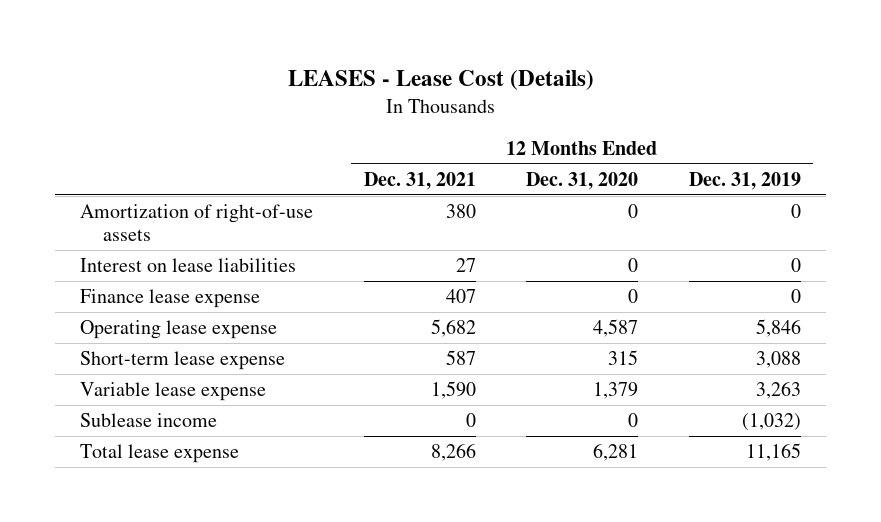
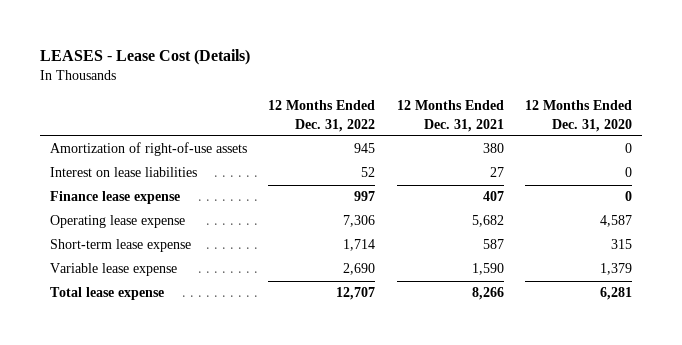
[688,171,801,190] Dec. 31, 2019 -> none
none -> [268,100,376,132] 12 Months Ended Dec. 31, 2022
[80,413,218,428] Sublease income -> none

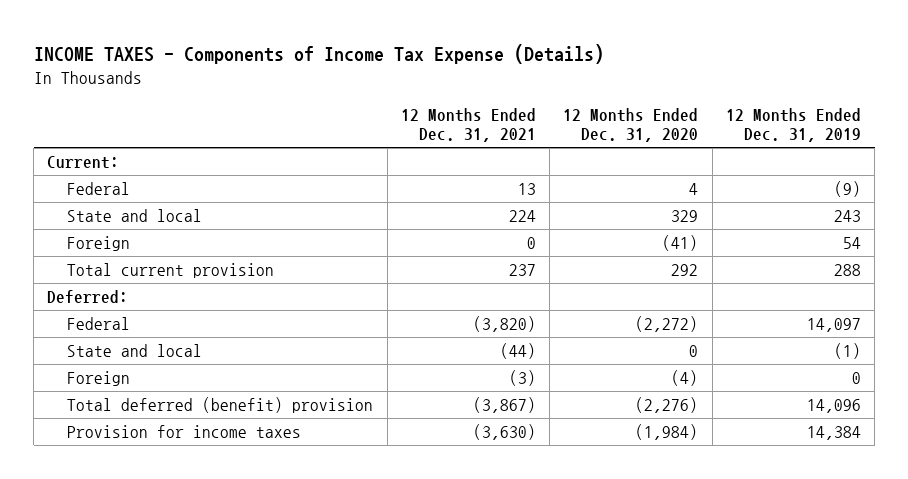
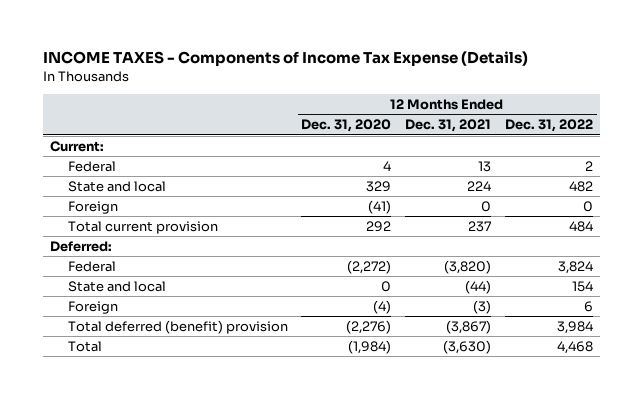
[726,107,862,143] 12 Months Ended Dec. 31, 2019 -> none
none -> [505,119,594,133] Dec. 31, 2022
[67,425,302,439] Provision for income taxes -> [67,340,102,352] Total

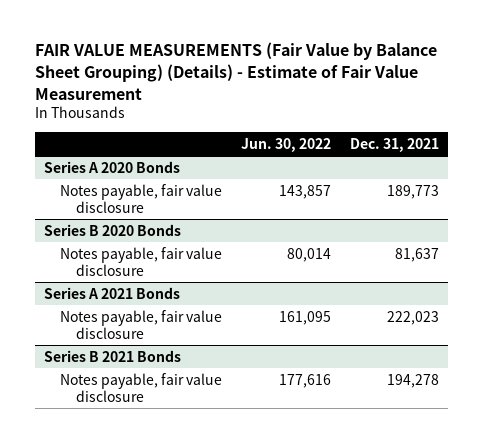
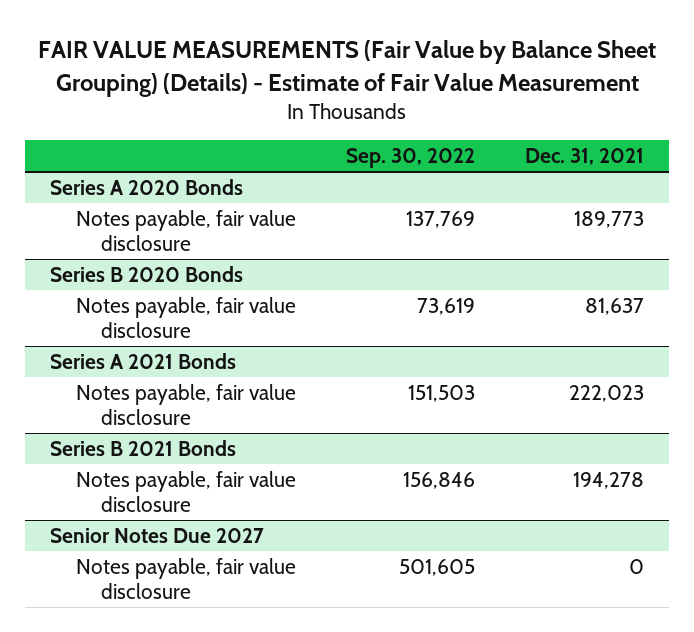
[241,137,332,152] Jun. 30, 2022 -> none
none -> [345,148,475,169] Sep. 30, 2022
none -> [50,527,265,543] Senior Notes Due 2027
none -> [75,557,296,599] Notes payable, fair value disclosure

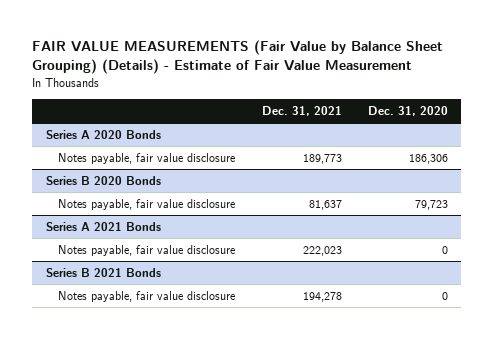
[345,148,475,169] Sep. 30, 2022 -> none
none -> [368,105,449,116] Dec. 31, 2020
[50,527,265,543] Senior Notes Due 2027 -> none
[75,557,296,599] Notes payable, fair value disclosure -> none

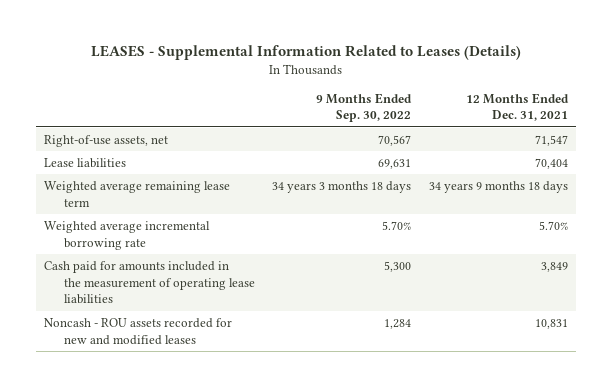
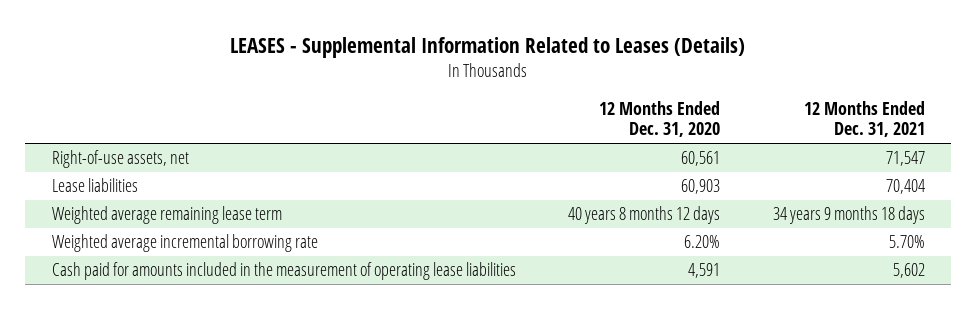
[316,92,413,123] 9 Months Ended Sep. 30, 2022 -> none
none -> [599,100,721,138] 12 Months Ended Dec. 31, 2020
[44,317,233,345] Noncash - ROU assets recorded for new and modified leases -> none
[540,261,568,272] 3,849 -> [892,263,925,279] 5,602

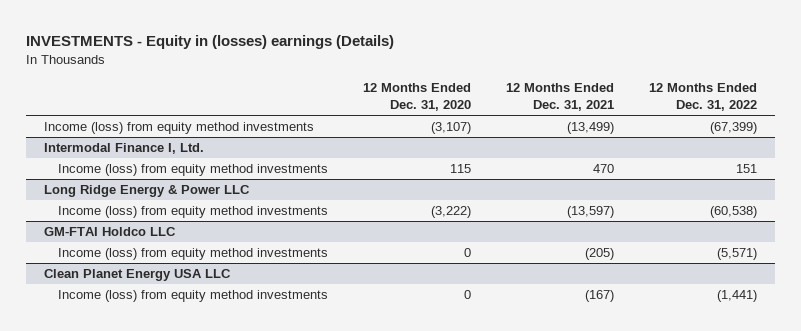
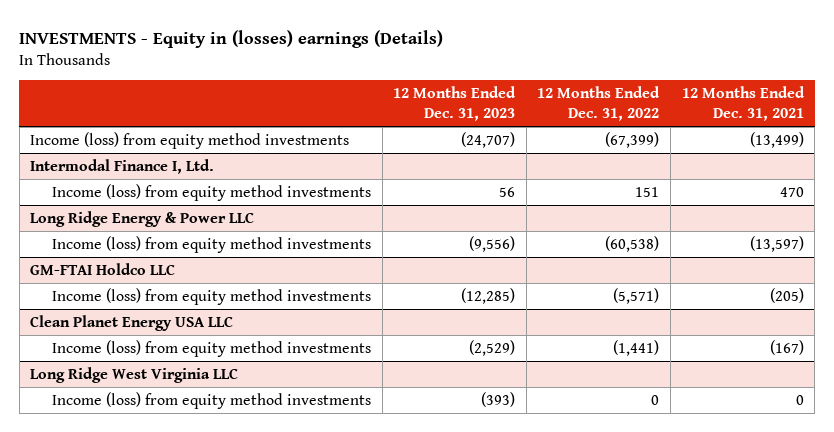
[362,83,471,112] 12 Months Ended Dec. 31, 2020 -> none
none -> [393,86,517,122] 12 Months Ended Dec. 31, 2023
none -> [30,366,239,383] Long Ridge West Virginia LLC
none -> [52,391,372,409] Income (loss) from equity method investments

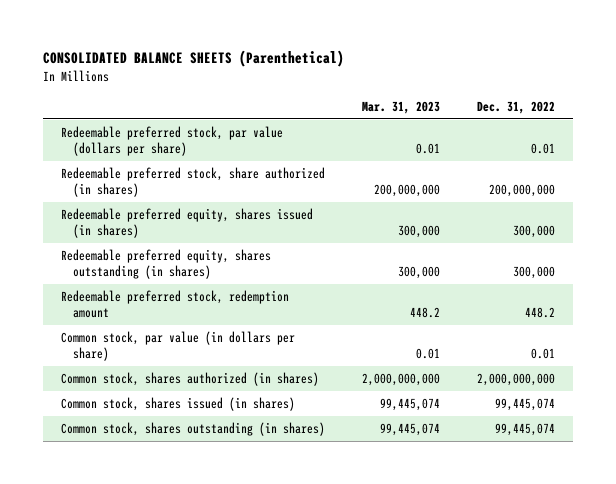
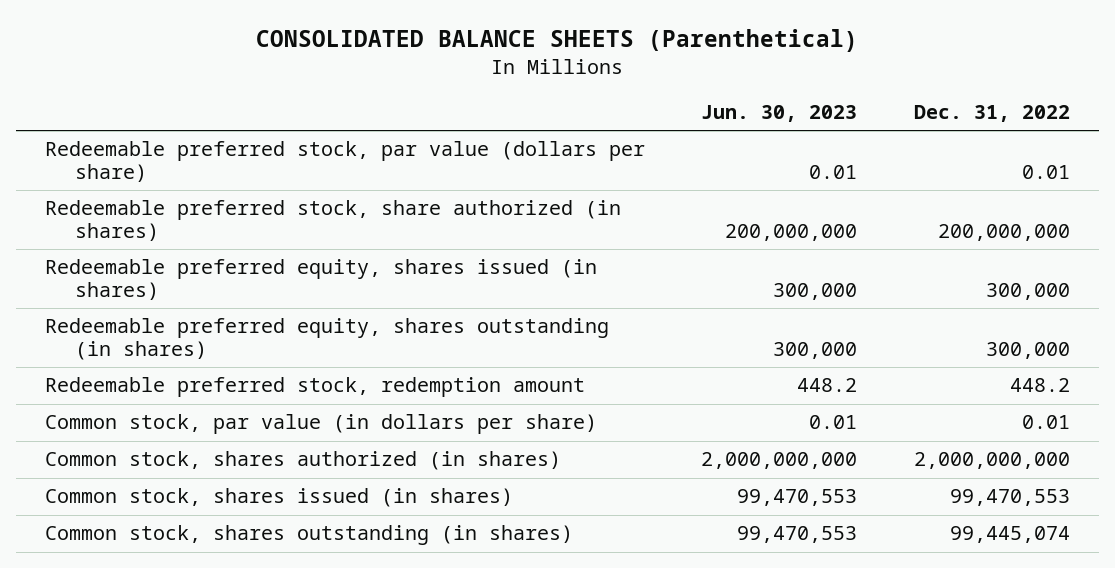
[362,101,441,115] Mar. 31, 2023 -> none
none -> [701,104,858,122] Jun. 30, 2023
[494,397,555,411] 99,445,074 -> [950,489,1071,507] 99,470,553

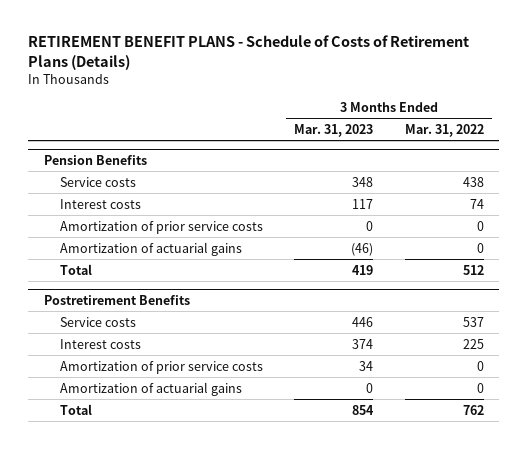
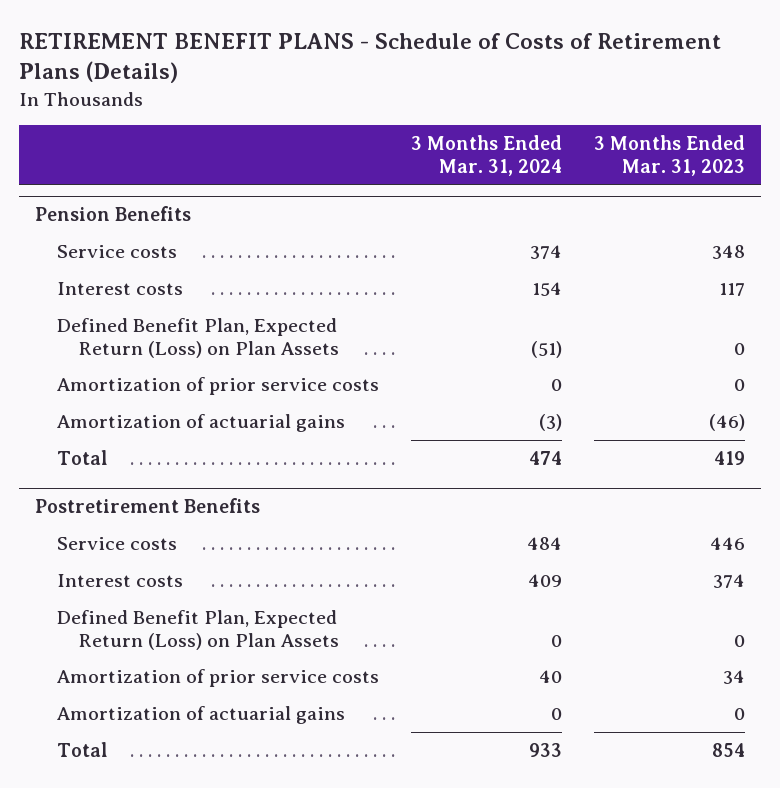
[404,123,484,137] Mar. 31, 2022 -> none
none -> [411,135,563,176] 3 Months Ended Mar. 31, 2024
none -> [56,318,339,358] Defined Benefit Plan, Expected Return (Loss) on Plan Assets
none -> [56,610,339,650] Defined Benefit Plan, Expected Return (Loss) on Plan Assets

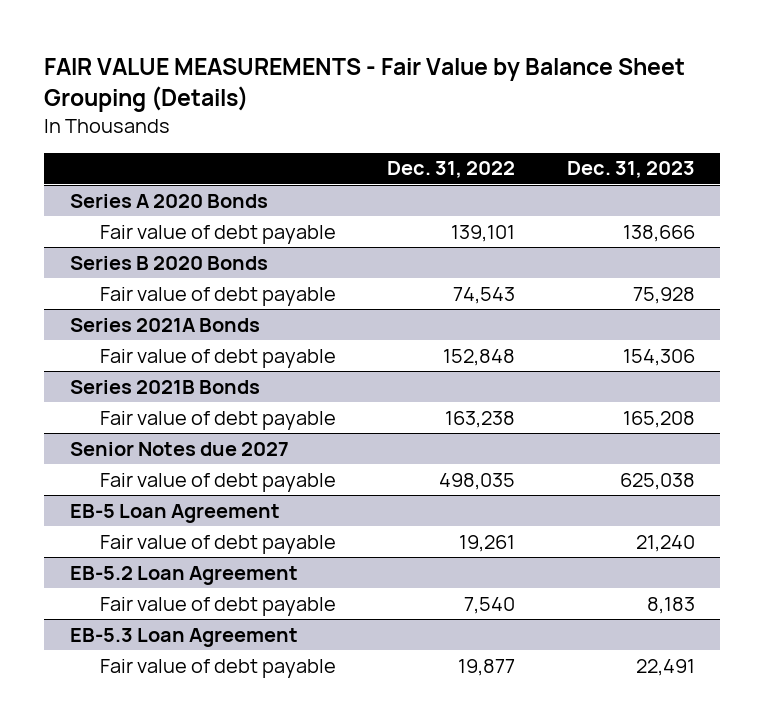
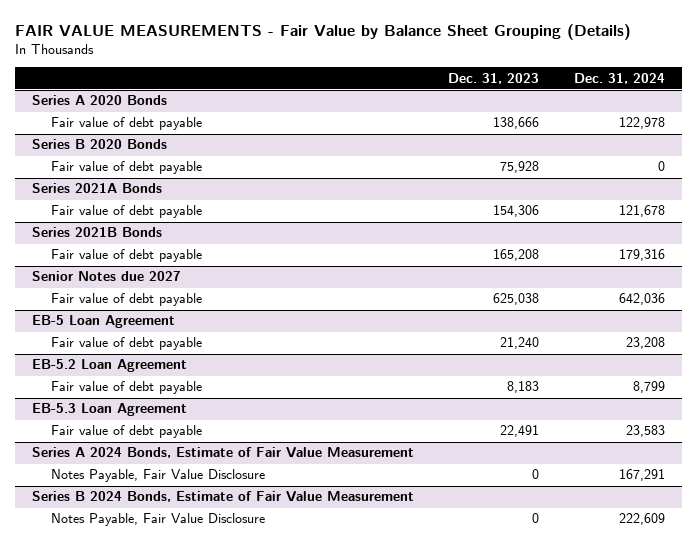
[387,161,516,179] Dec. 31, 2022 -> none
none -> [573,72,665,84] Dec. 31, 2024
none -> [31,447,414,459] Series A 2024 Bonds, Estimate of Fair Value Measurement
none -> [50,469,265,483] Notes Payable, Fair Value Disclosure
none -> [31,491,414,503] Series B 2024 Bonds, Estimate of Fair Value Measurement
none -> [50,513,265,527] Notes Payable, Fair Value Disclosure

